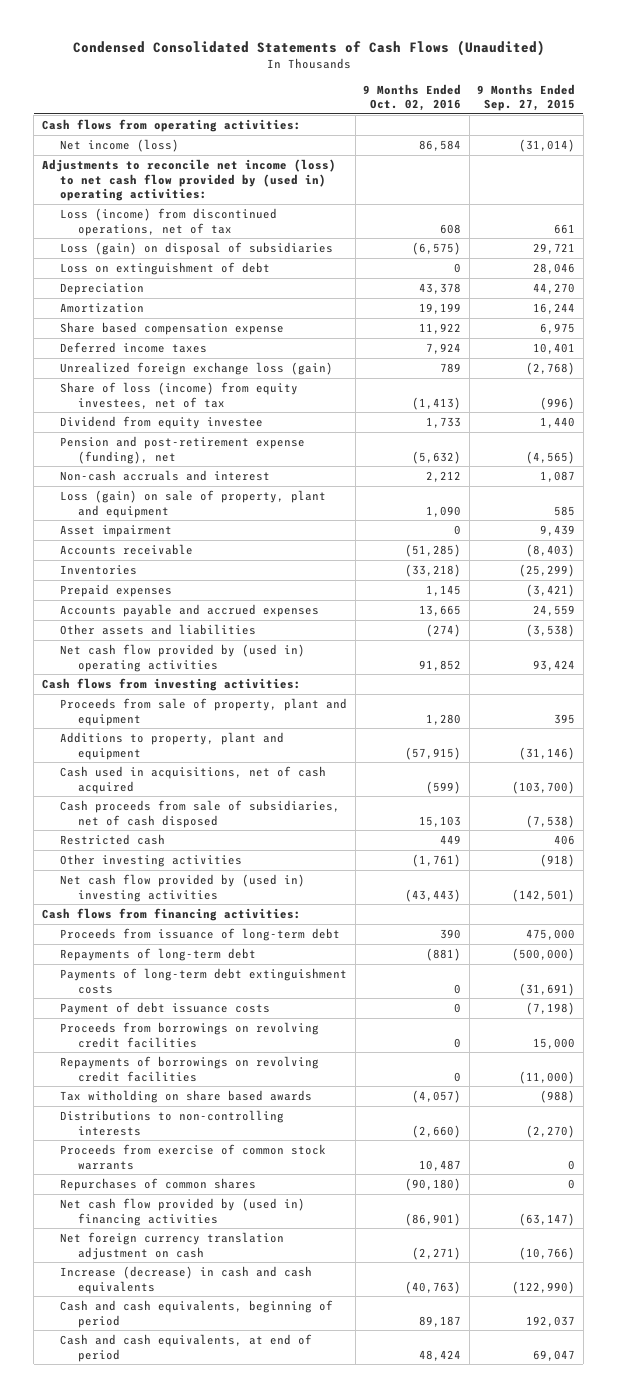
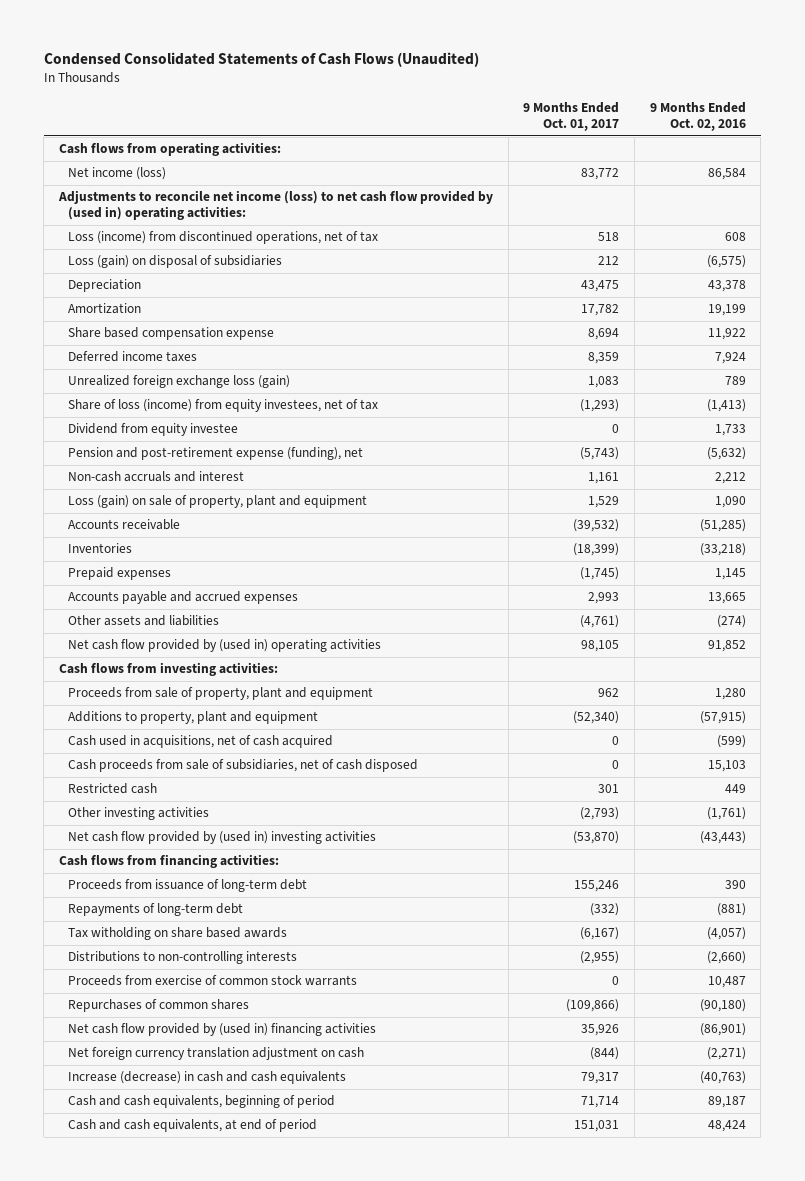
[477,83,576,112] 9 Months Ended Sep. 27, 2015 -> none
none -> [523,101,620,131] 9 Months Ended Oct. 01, 2017
[59,261,270,275] Loss on extinguishment of debt -> none
[59,524,172,537] Asset impairment -> none
[59,967,347,994] Payments of long-term debt extinguishment costs -> none
[59,1001,270,1015] Payment of debt issuance costs -> none
[59,1021,319,1048] Proceeds from borrowings on revolving credit facilities -> none
[59,1055,319,1082] Repayments of borrowings on revolving credit facilities -> none

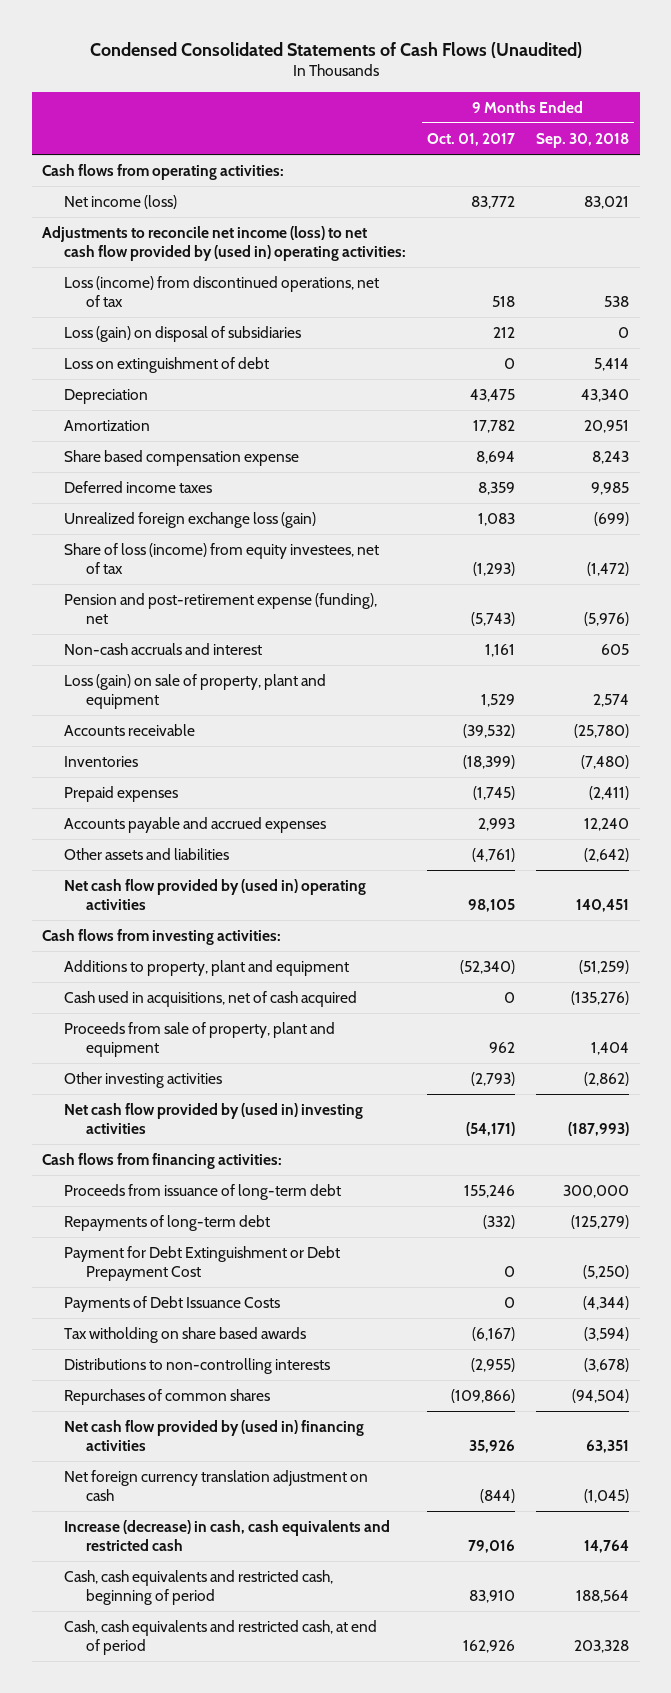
[649,101,746,131] 9 Months Ended Oct. 02, 2016 -> none
none -> [535,132,629,148] Sep. 30, 2018
none -> [63,356,269,373] Loss on extinguishment of debt
[68,423,239,437] Dividend from equity investee -> none
[68,759,419,773] Cash proceeds from sale of subsidiaries, net of cash disposed -> none
[68,783,158,795] Restricted cash -> none
[68,687,374,701] Proceeds from sale of property, plant and equipment -> [63,1021,335,1058] Proceeds from sale of property, plant and equipment
[573,831,620,845] (53,870) -> [465,1122,515,1137] (54,171)
none -> [63,1245,340,1282] Payment for Debt Extinguishment or Debt Prepayment Cost
none -> [63,1295,280,1312] Payments of Debt Issuance Costs
[68,975,358,987] Proceeds from exercise of common stock warrants -> none
[68,1071,347,1085] Increase (decrease) in cash and cash equivalents -> [63,1519,390,1552] Increase (decrease) in cash, cash equivalents and restricted cash
[581,1072,620,1085] 79,317 -> [467,1540,515,1554] 79,016
[68,1095,336,1109] Cash and cash equivalents, beginning of period -> [63,1569,333,1606] Cash, cash equivalents and restricted cash, beginning of period
[581,1096,620,1109] 71,714 -> [468,1590,515,1604] 83,910
[68,1119,318,1133] Cash and cash equivalents, at end of period -> [63,1619,377,1656] Cash, cash equivalents and restricted cash, at end of period
[574,1120,620,1133] 151,031 -> [462,1640,515,1654] 162,926

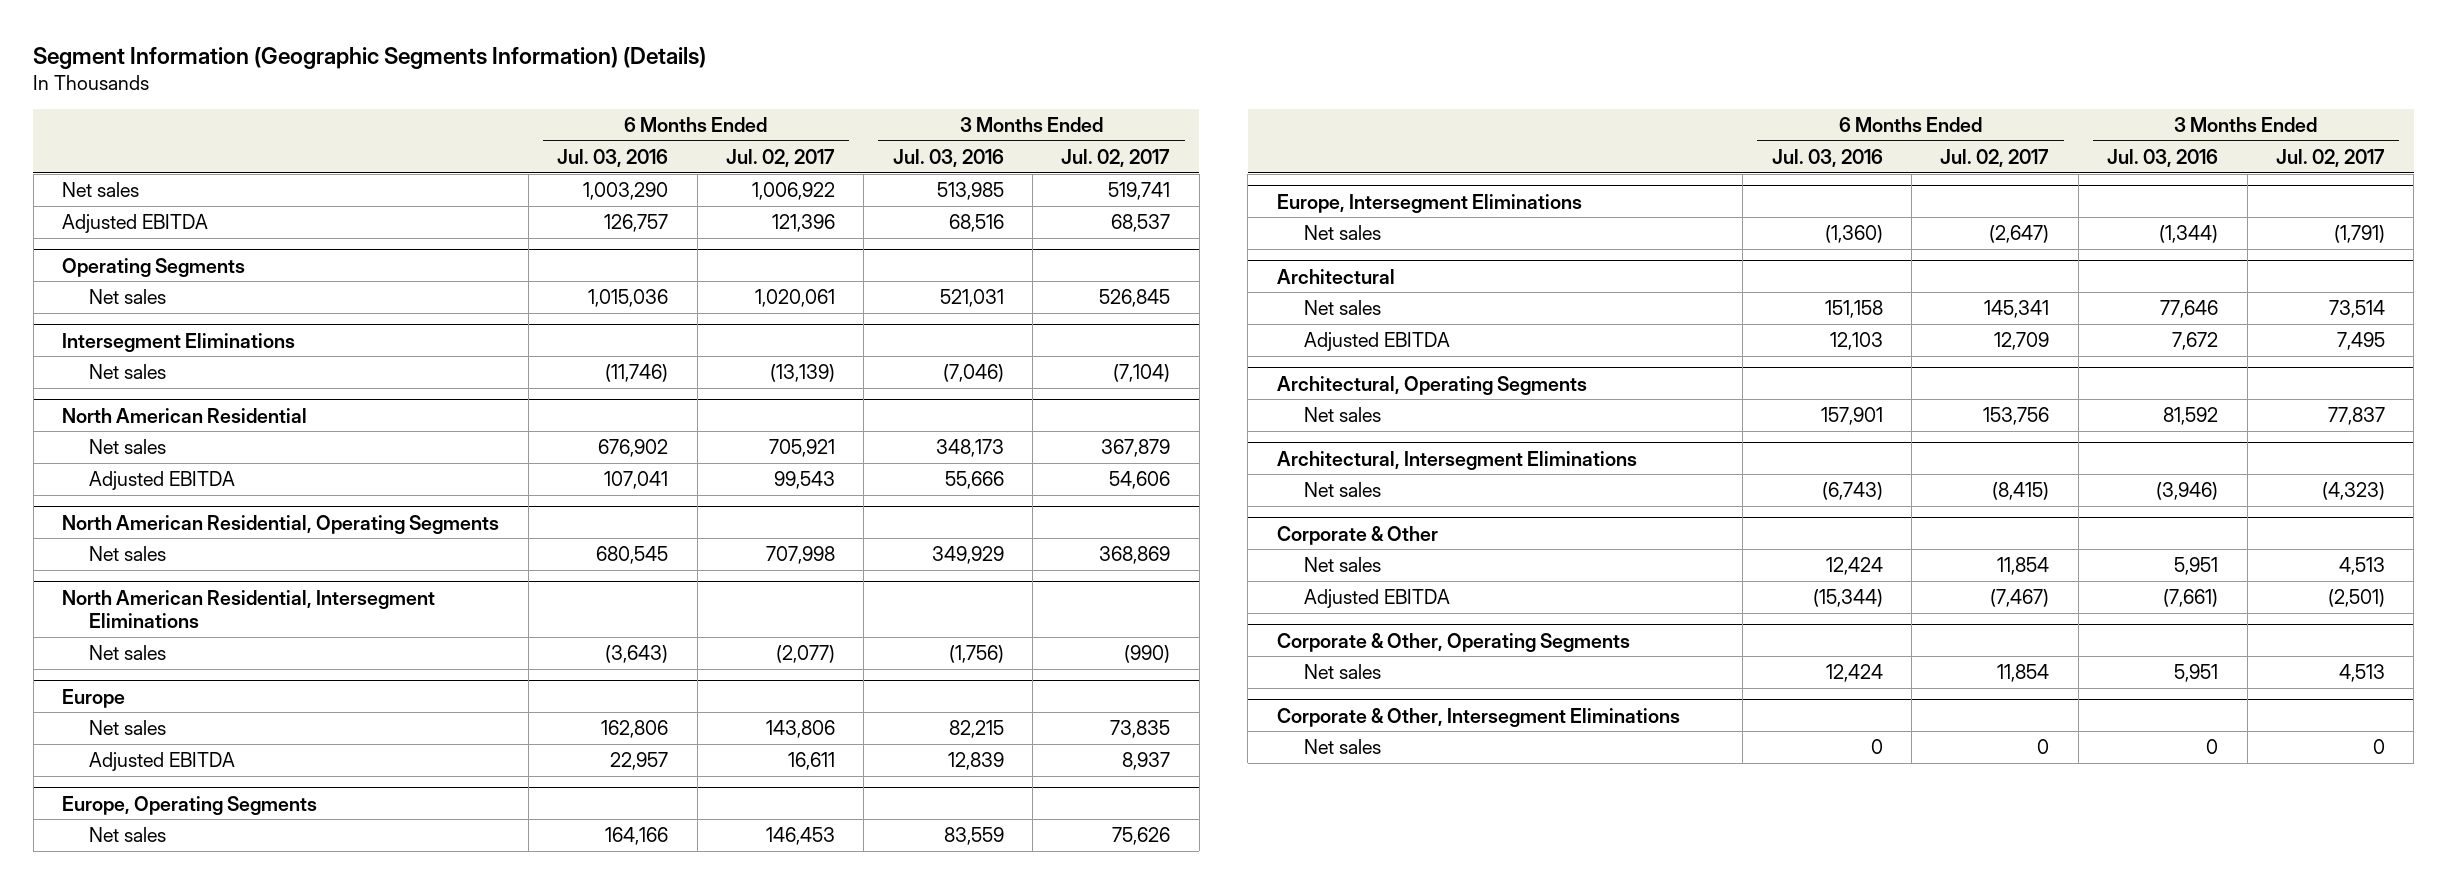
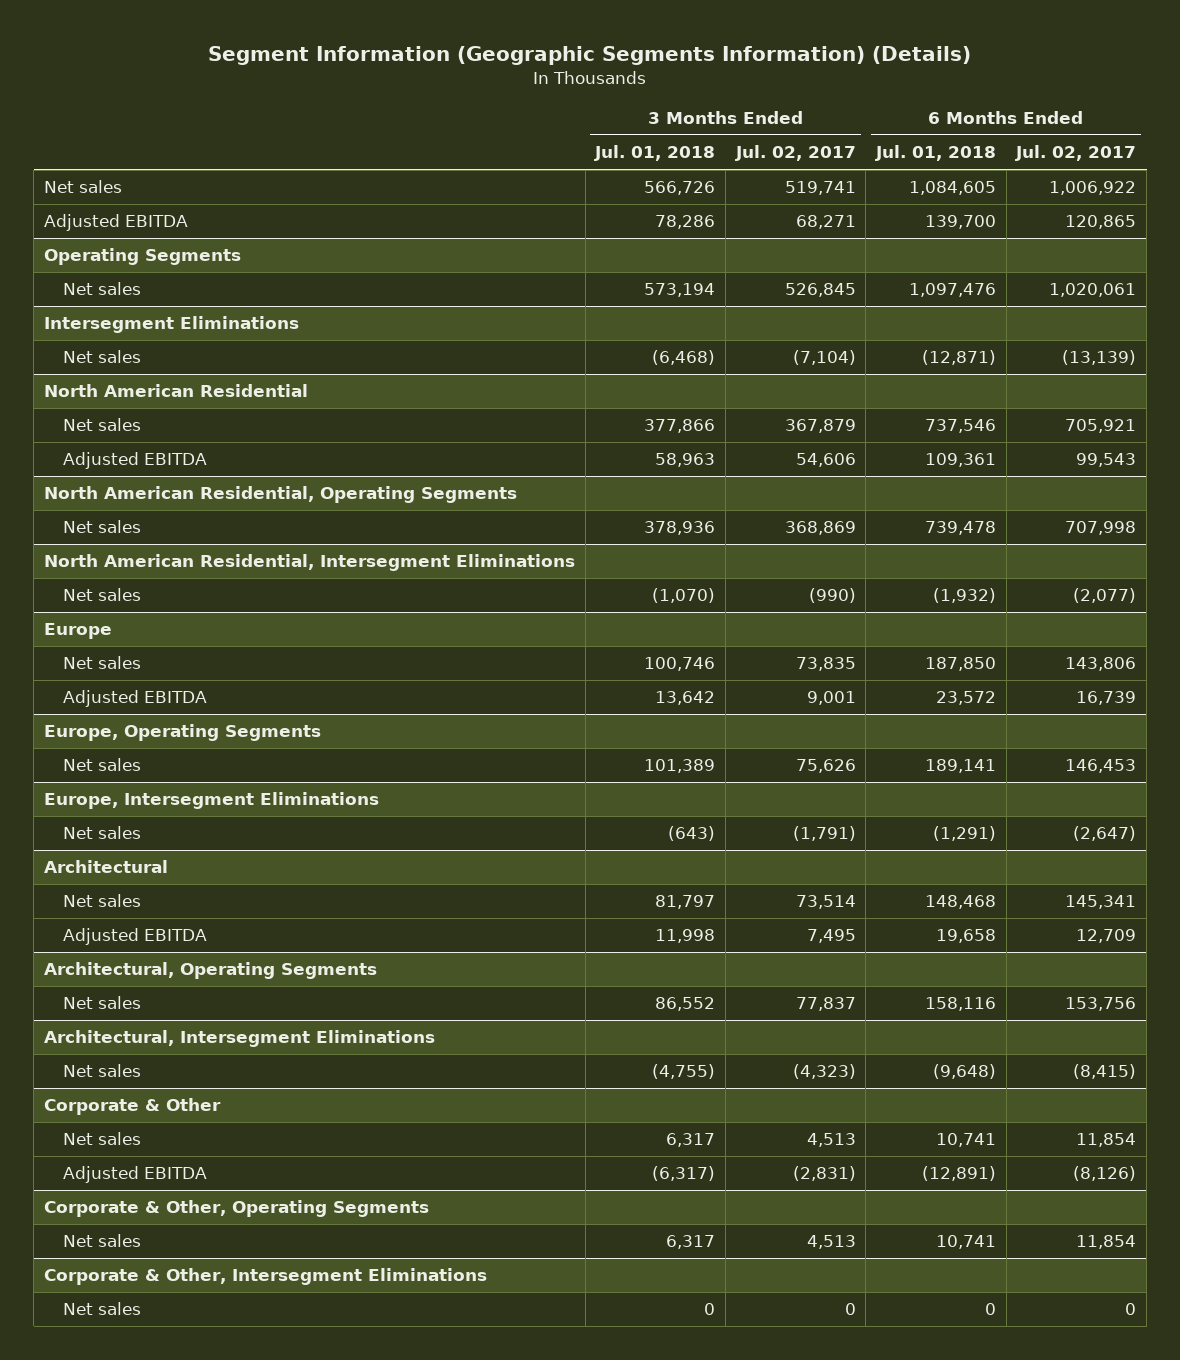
[557,148,669,167] Jul. 03, 2016 -> none
[892,148,1004,167] Jul. 03, 2016 -> none
none -> [594,145,716,162] Jul. 01, 2018
none -> [875,145,997,162] Jul. 01, 2018
[771,213,835,232] 121,396 -> [1065,215,1137,230] 120,865
[1111,213,1171,232] 68,537 -> [795,215,856,230] 68,271
[787,751,835,770] 16,611 -> [1076,691,1137,706] 16,739
[1122,751,1171,770] 8,937 -> [806,691,856,706] 9,001
[1990,588,2050,607] (7,467) -> [1073,1166,1137,1182] (8,126)
[2328,588,2386,607] (2,501) -> [792,1166,856,1182] (2,831)

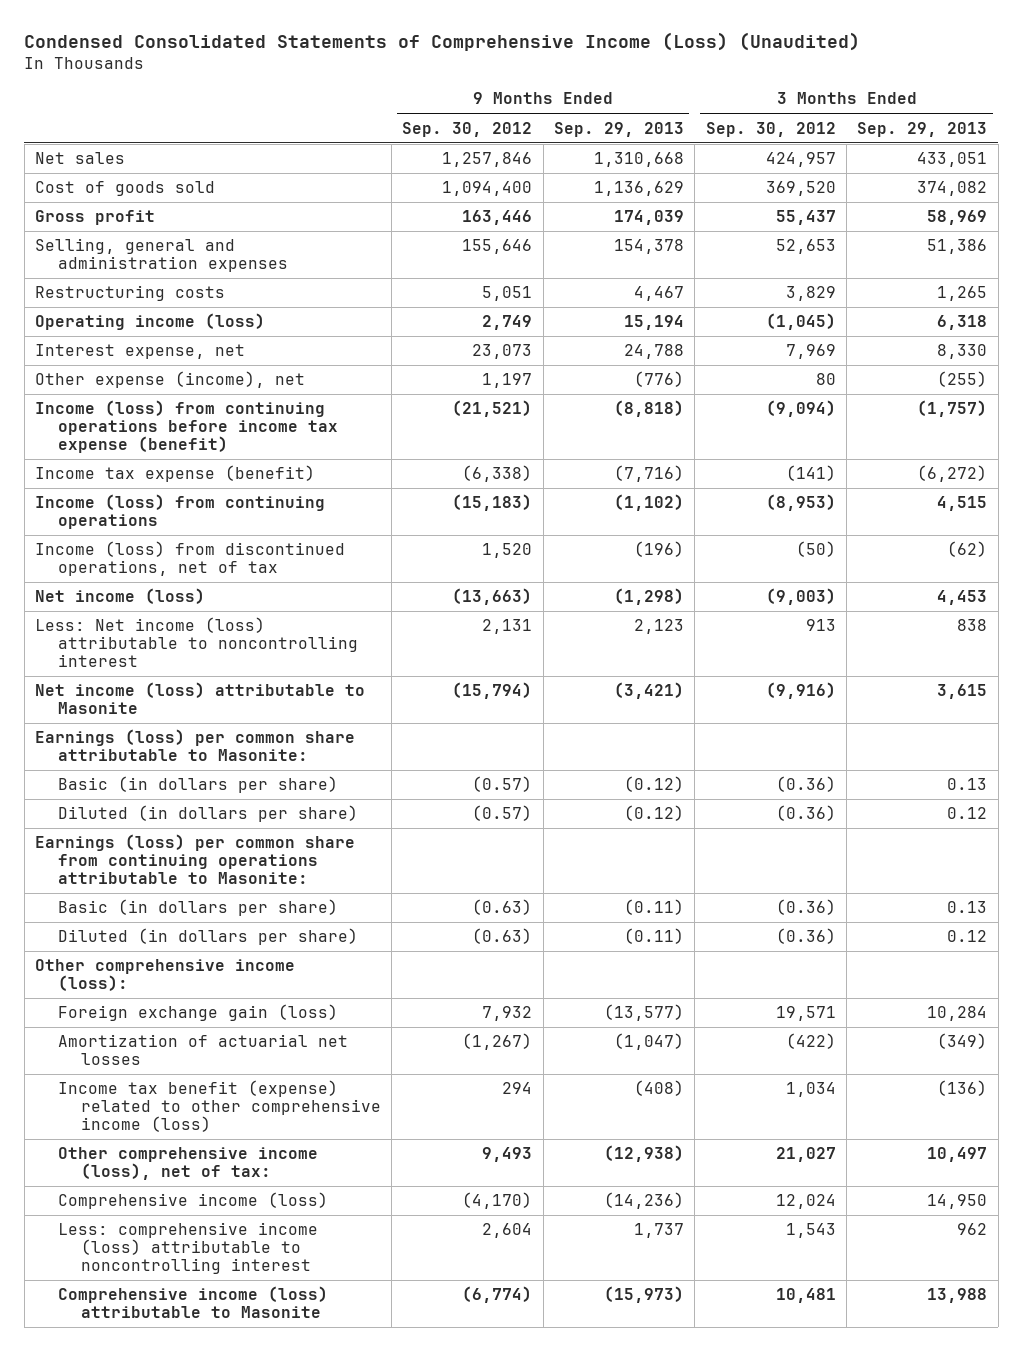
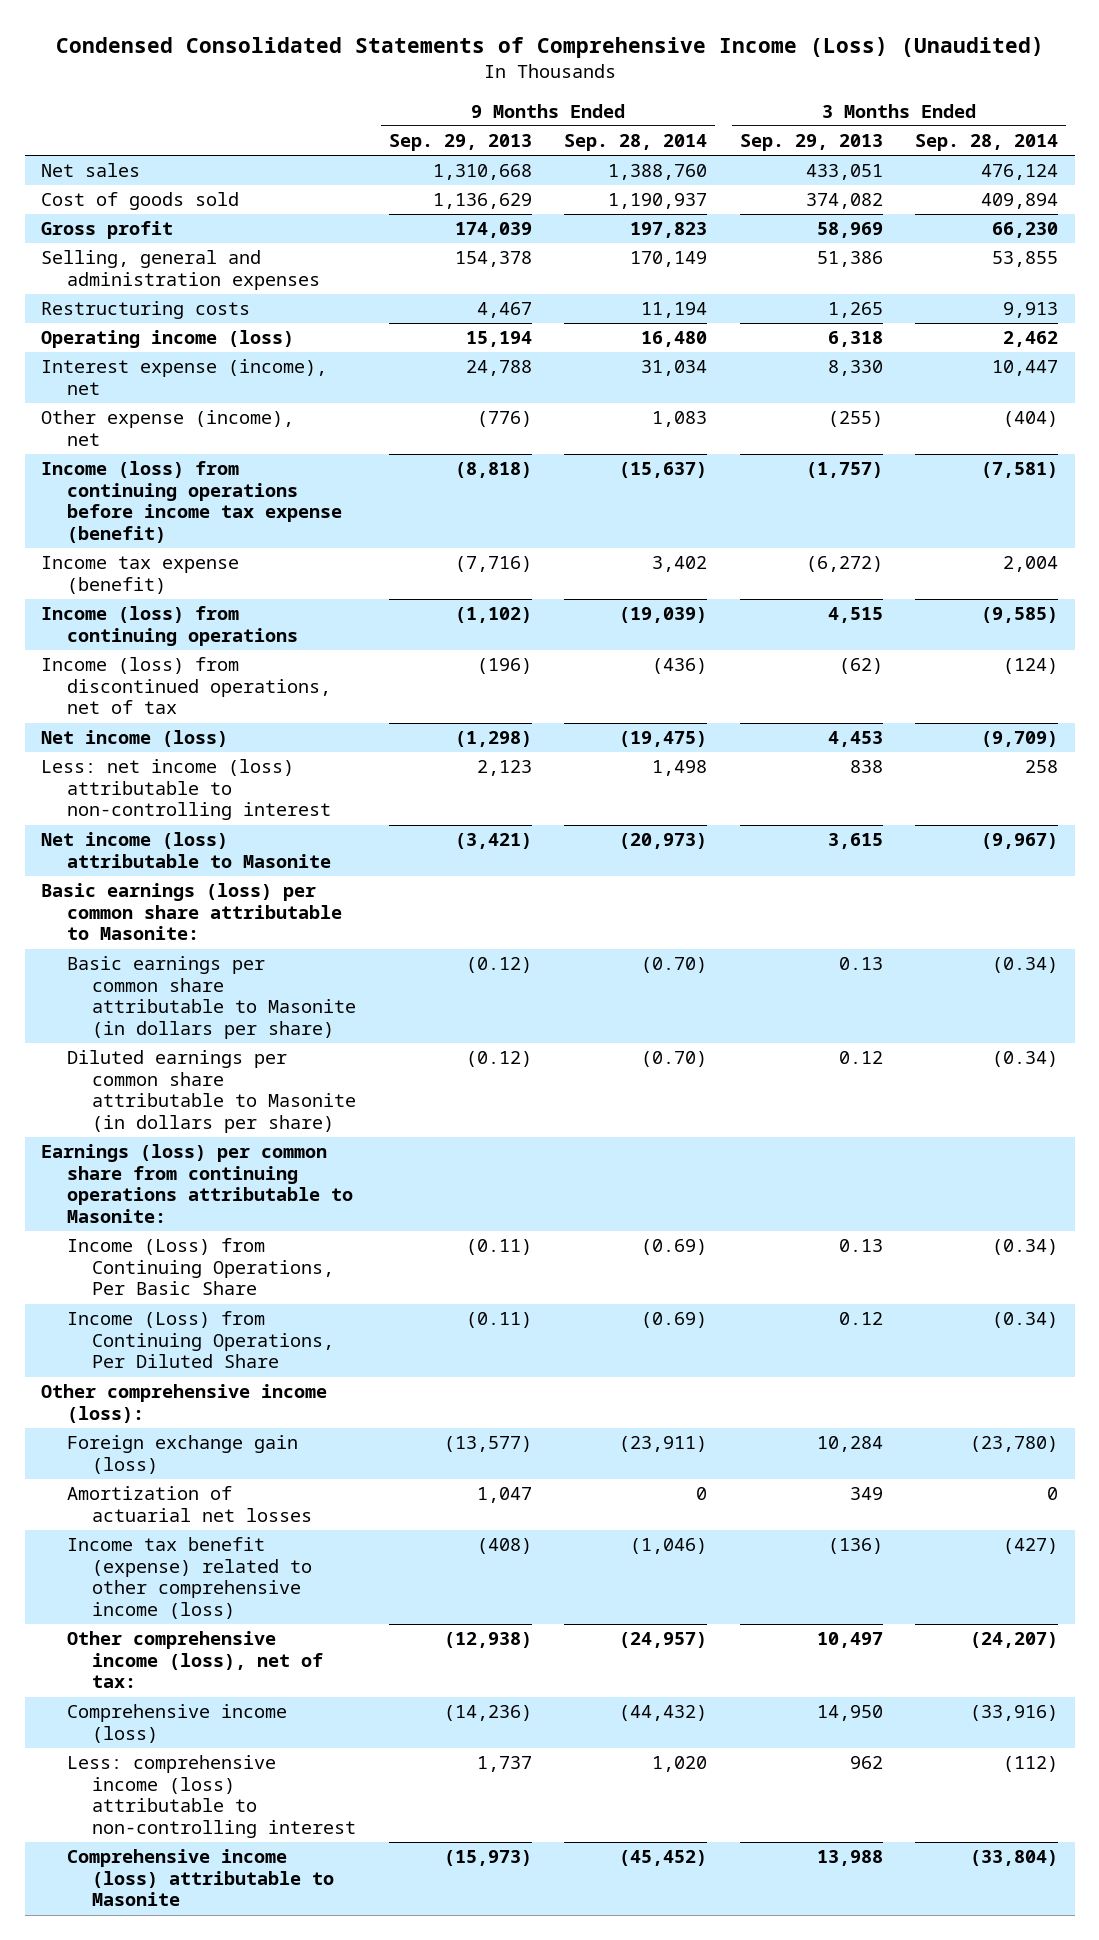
[402,121,533,137] Sep. 30, 2012 -> none
[705,121,836,137] Sep. 30, 2012 -> none
none -> [564,134,708,152] Sep. 28, 2014
none -> [915,134,1059,152] Sep. 28, 2014
[35,344,246,360] Interest expense, net -> [41,359,328,395] Interest expense (income), net
[35,617,358,668] Less: Net income (loss) attributable to noncontrolling interest -> [41,759,331,821] Less: net income (loss) attributable to non-controlling interest
[35,729,356,762] Earnings (loss) per common share attributable to Masonite: -> [41,883,342,941] Basic earnings (loss) per common share attributable to Masonite:
[57,776,338,794] Basic (in dollars per share) -> [66,956,357,1040] Basic earnings per common share attributable to Masonite (in dollars per share)
[57,805,358,823] Diluted (in dollars per share) -> [66,1050,357,1134] Diluted earnings per common share attributable to Masonite (in dollars per share)
[57,899,338,917] Basic (in dollars per share) -> [66,1238,335,1296] Income (Loss) from Continuing Operations, Per Basic Share
[57,928,358,946] Diluted (in dollars per share) -> [66,1311,335,1369] Income (Loss) from Continuing Operations, Per Diluted Share
[613,1033,684,1051] (1,047) -> [476,1487,532,1504] 1,047
[937,1033,988,1050] (349) -> [849,1487,883,1501] 349
[57,1222,318,1275] Less: comprehensive income (loss) attributable to noncontrolling interest -> [66,1755,357,1839] Less: comprehensive income (loss) attributable to non-controlling interest

